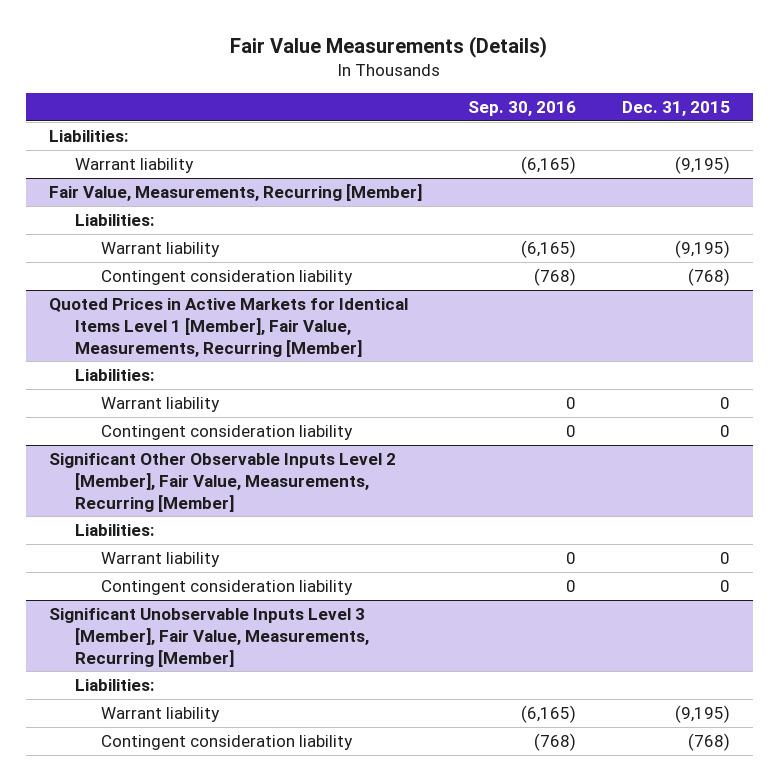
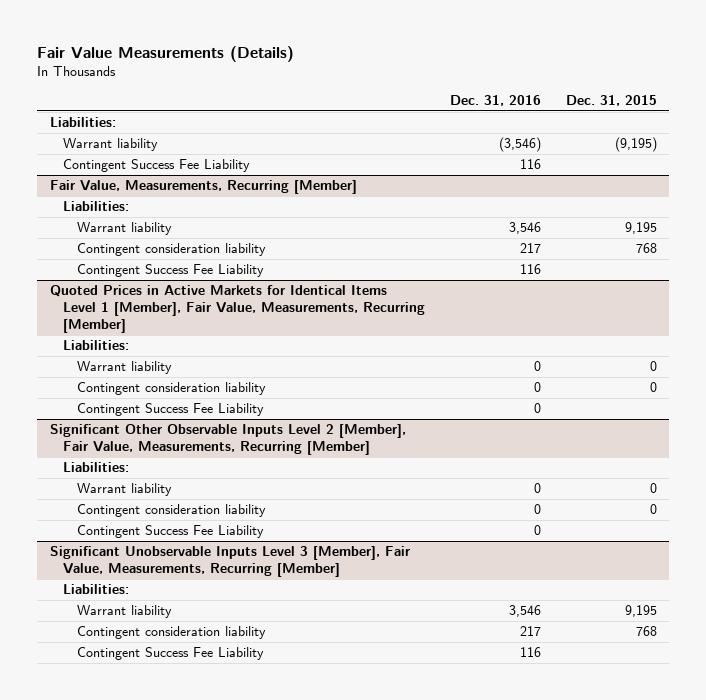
[467,101,576,117] Sep. 30, 2016 -> none
none -> [450,95,542,107] Dec. 31, 2016
none -> [63,159,251,173] Contingent Success Fee Liability
[674,239,730,258] (9,195) -> [624,222,657,235] 9,195
[687,267,730,286] (768) -> [635,243,657,254] 768
none -> [77,264,265,278] Contingent Success Fee Liability
none -> [77,403,265,417] Contingent Success Fee Liability
none -> [77,525,265,539] Contingent Success Fee Liability
[674,704,730,723] (9,195) -> [624,605,657,618] 9,195
[687,732,730,751] (768) -> [635,626,657,637] 768
none -> [77,647,265,661] Contingent Success Fee Liability

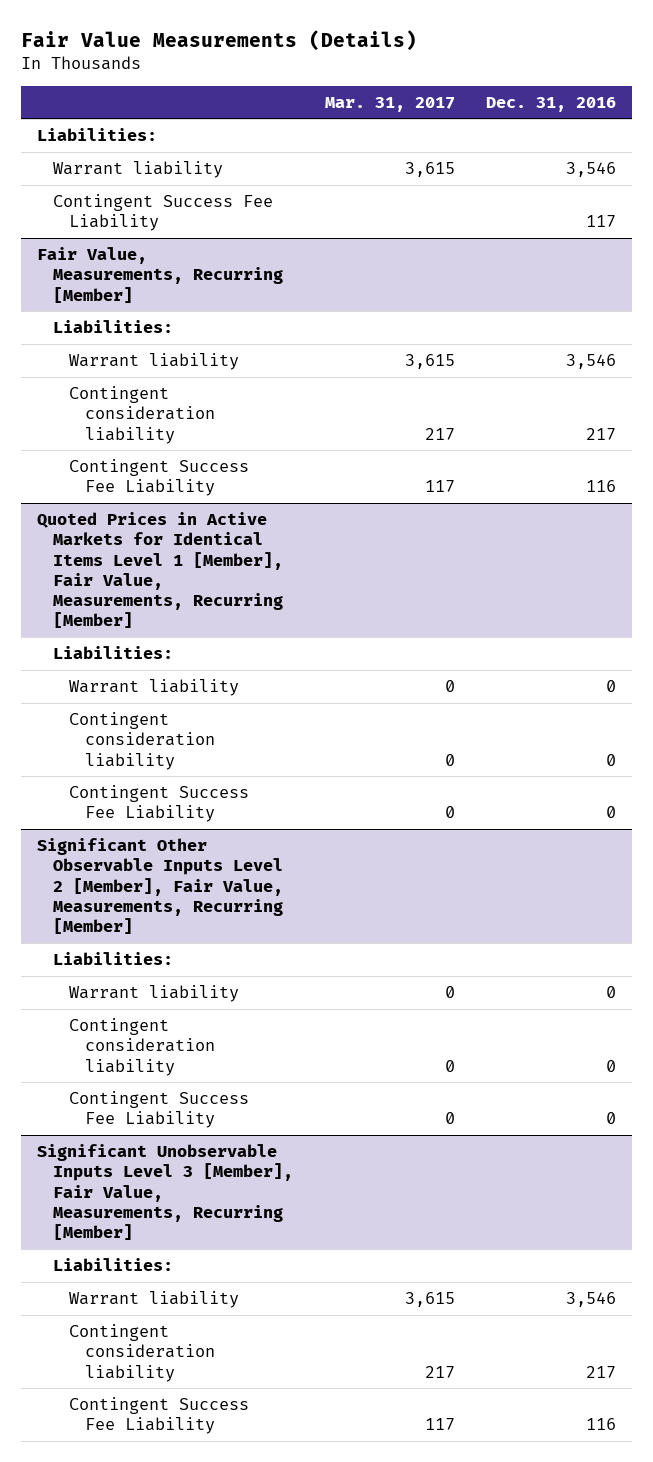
[565,95,657,107] Dec. 31, 2015 -> none
none -> [324,96,455,112] Mar. 31, 2017
[499,137,542,153] (3,546) -> [566,162,617,178] 3,546
[520,159,542,170] 116 -> [586,215,617,228] 117

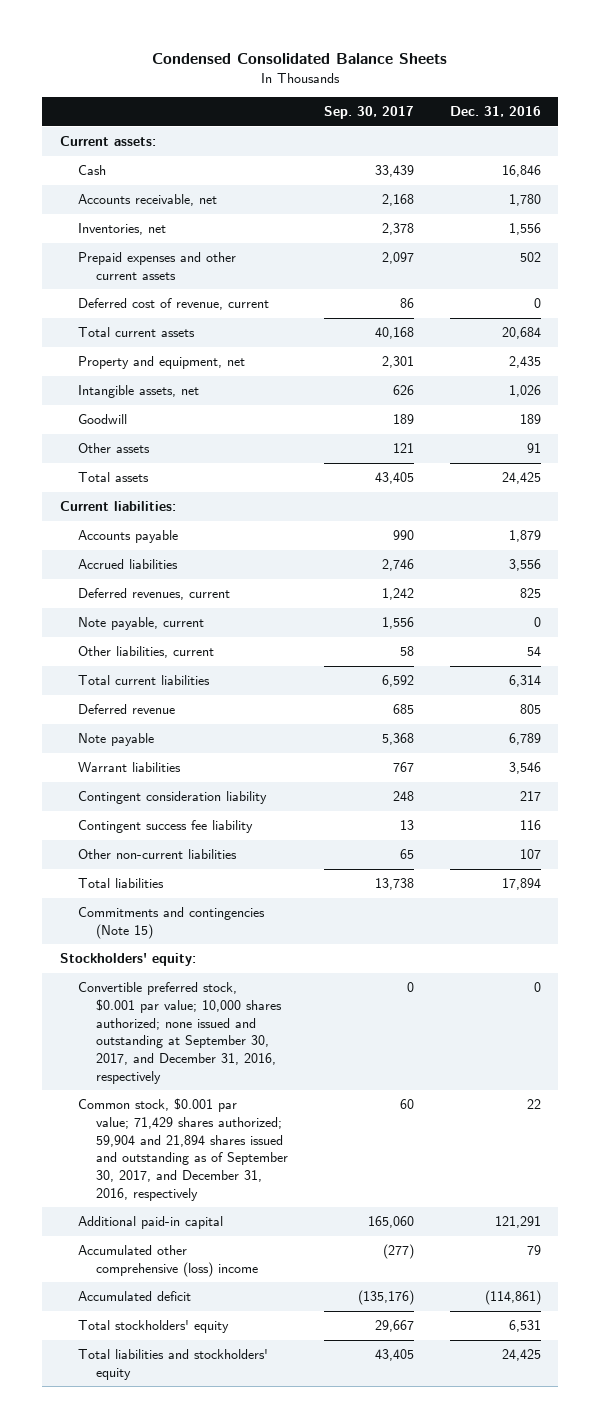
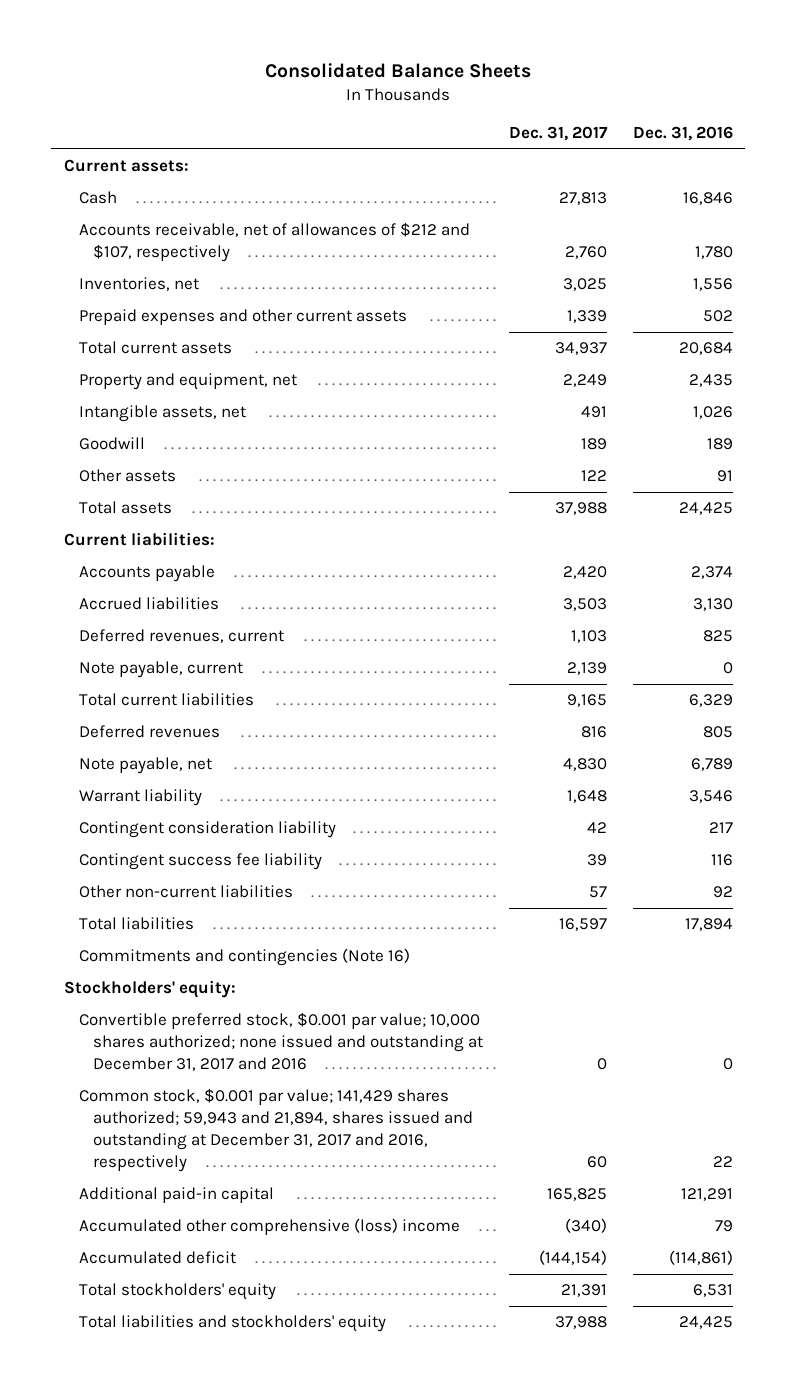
[152,52,448,64] Condensed Consolidated Balance Sheets -> [265,63,532,79] Consolidated Balance Sheets
[323,106,414,120] Sep. 30, 2017 -> none
none -> [508,126,608,142] Dec. 31, 2017
[78,194,218,207] Accounts receivable, net -> [78,222,470,263] Accounts receivable, net of allowances of $212 and $107, respectively
[78,298,270,311] Deferred cost of revenue, current -> none
[508,530,541,543] 1,879 -> [690,566,733,580] 2,374
[508,559,541,572] 3,556 -> [692,598,733,612] 3,130
[78,646,215,659] Other liabilities, current -> none
[508,675,541,688] 6,314 -> [688,694,733,708] 6,329
[78,704,176,715] Deferred revenue -> [78,725,220,739] Deferred revenues
[78,733,155,747] Note payable -> [78,757,212,775] Note payable, net
[78,762,182,773] Warrant liabilities -> [78,789,202,807] Warrant liability
[519,849,541,860] 107 -> [712,886,733,899] 92
[78,907,266,939] Commitments and contingencies (Note 15) -> [78,948,410,967] Commitments and contingencies (Note 16)
[78,982,283,1084] Convertible preferred stock, $0.001 par value; 10,000 shares authorized; none issued and outstanding at September 30, 2017, and December 31, 2016, respectively -> [78,1012,484,1071] Convertible preferred stock, $0.001 par value; 10,000 shares authorized; none issued and outstanding at December 31, 2017 and 2016
[78,1098,289,1201] Common stock, $0.001 par value; 71,429 shares authorized; 59,904 and 21,894 shares issued and outstanding as of September 30, 2017, and December 31, 2016, respectively -> [78,1088,474,1172] Common stock, $0.001 par value; 141,429 shares authorized; 59,943 and 21,894, shares issued and outstanding at December 31, 2017 and 2016, respectively

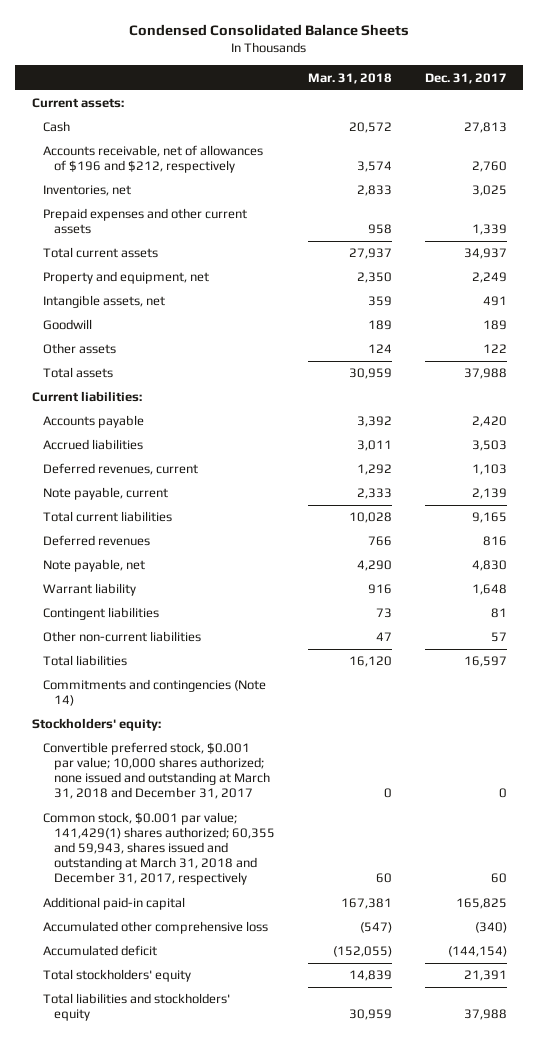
[265,63,532,79] Consolidated Balance Sheets -> [129,24,410,37] Condensed Consolidated Balance Sheets
[632,126,733,142] Dec. 31, 2016 -> none
none -> [307,72,392,84] Mar. 31, 2018
[78,222,470,263] Accounts receivable, net of allowances of $212 and $107, respectively -> [42,145,263,174] Accounts receivable, net of allowances of $196 and $212, respectively
[78,853,322,871] Contingent success fee liability -> none
[78,821,336,839] Contingent consideration liability -> [42,607,159,621] Contingent liabilities
[586,822,607,834] 42 -> [490,608,507,619] 81
[78,948,410,967] Commitments and contingencies (Note 16) -> [42,679,266,707] Commitments and contingencies (Note 14)
[78,1012,484,1071] Convertible preferred stock, $0.001 par value; 10,000 shares authorized; none issued and outstanding at December 31, 2017 and 2016 -> [42,742,270,800] Convertible preferred stock, $0.001 par value; 10,000 shares authorized; none issued and outstanding at March 31, 2018 and December 31, 2017
[78,1088,474,1172] Common stock, $0.001 par value; 141,429 shares authorized; 59,943 and 21,894, shares issued and outstanding at December 31, 2017 and 2016, respectively -> [42,812,275,886] Common stock, $0.001 par value; 141,429(1) shares authorized; 60,355 and 59,943, shares issued and outstanding at March 31, 2018 and December 31, 2017, respectively
[78,1218,460,1236] Accumulated other comprehensive (loss) income -> [42,921,268,935] Accumulated other comprehensive loss

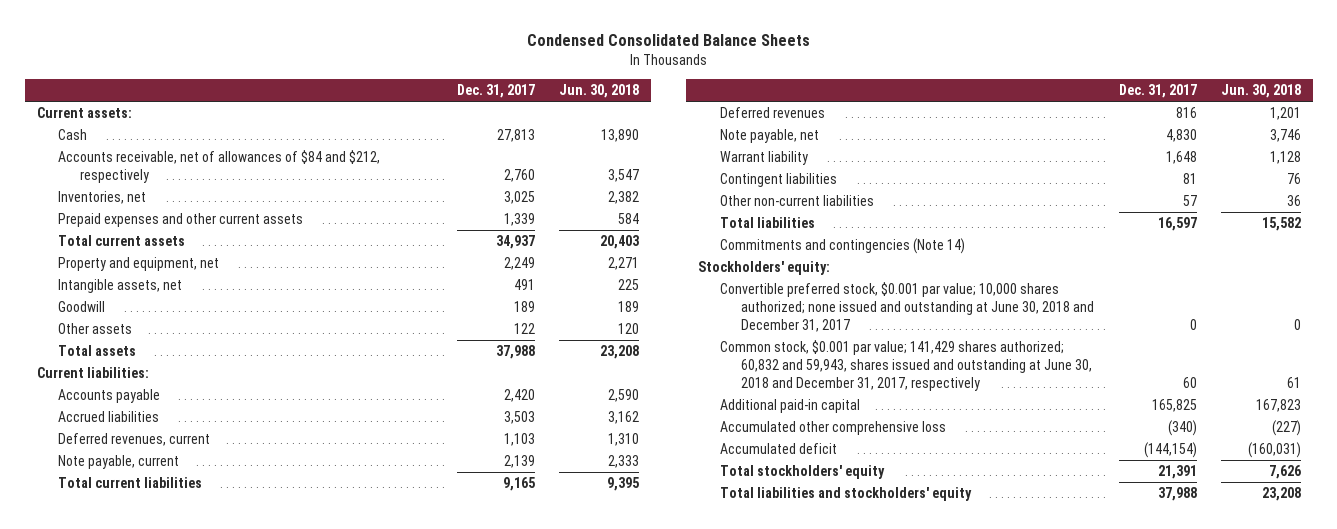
[307,72,392,84] Mar. 31, 2018 -> none
none -> [559,84,640,99] Jun. 30, 2018
[42,145,263,174] Accounts receivable, net of allowances of $196 and $212, respectively -> [58,150,381,183] Accounts receivable, net of allowances of $84 and $212, respectively
[42,742,270,800] Convertible preferred stock, $0.001 par value; 10,000 shares authorized; none issued and outstanding at March 31, 2018 and December 31, 2017 -> [719,282,1095,332] Convertible preferred stock, $0.001 par value; 10,000 shares authorized; none issued and outstanding at June 30, 2018 and December 31, 2017
[42,812,275,886] Common stock, $0.001 par value; 141,429(1) shares authorized; 60,355 and 59,943, shares issued and outstanding at March 31, 2018 and December 31, 2017, respectively -> [719,340,1093,391] Common stock, $0.001 par value; 141,429 shares authorized; 60,832 and 59,943, shares issued and outstanding at June 30, 2018 and December 31, 2017, respectively

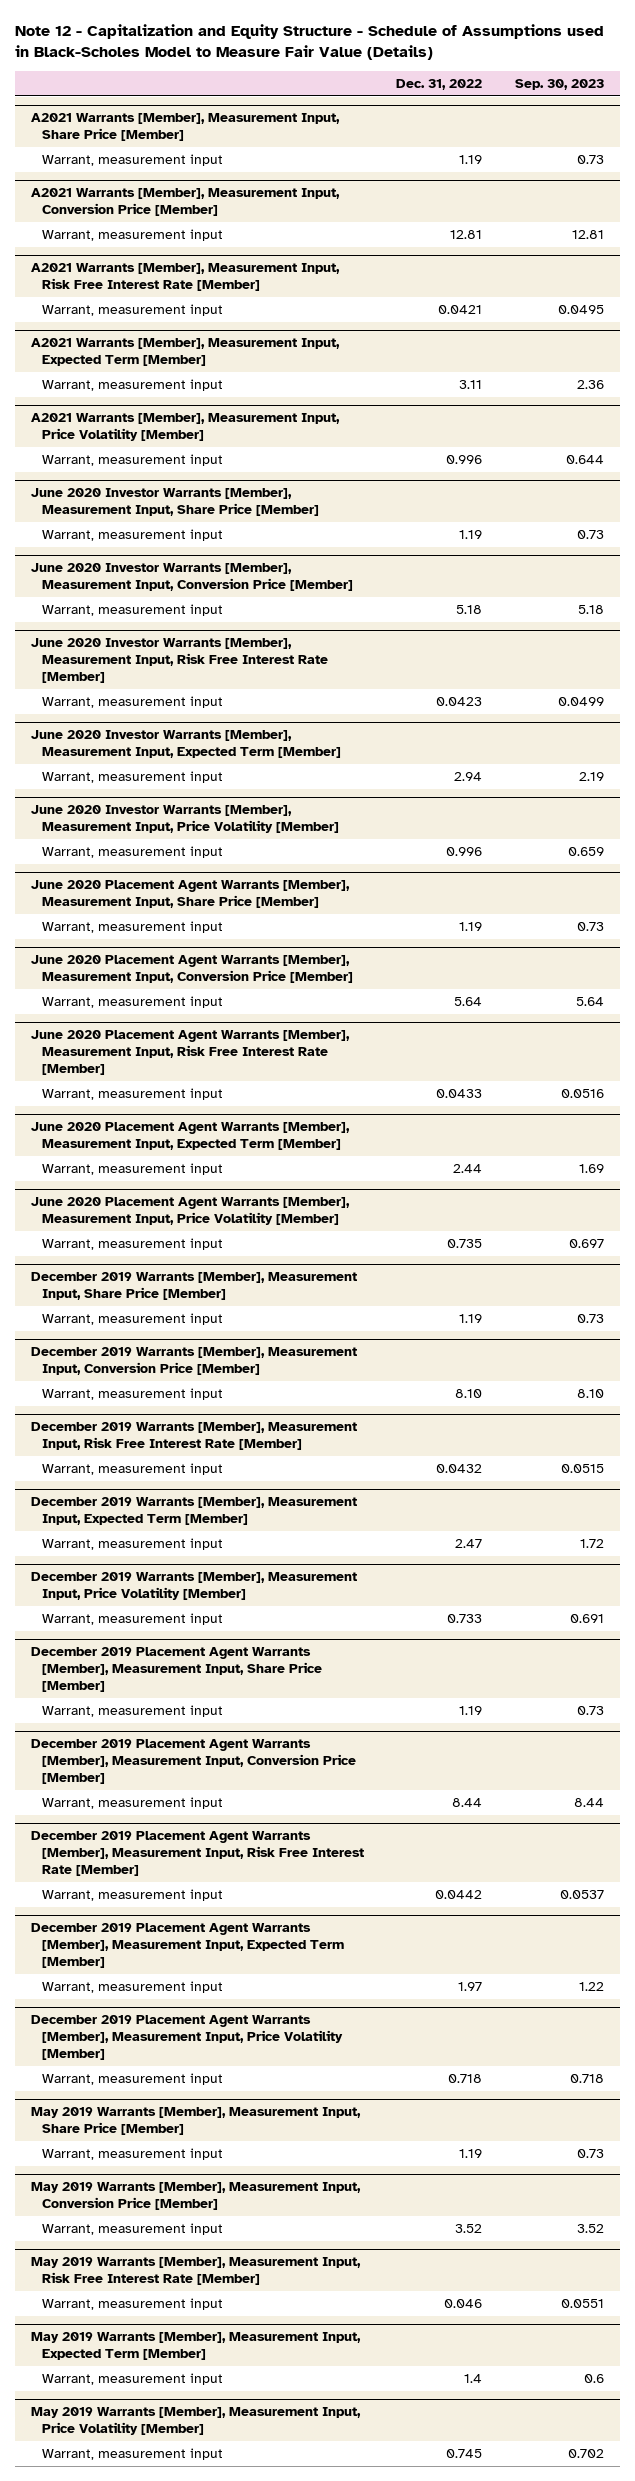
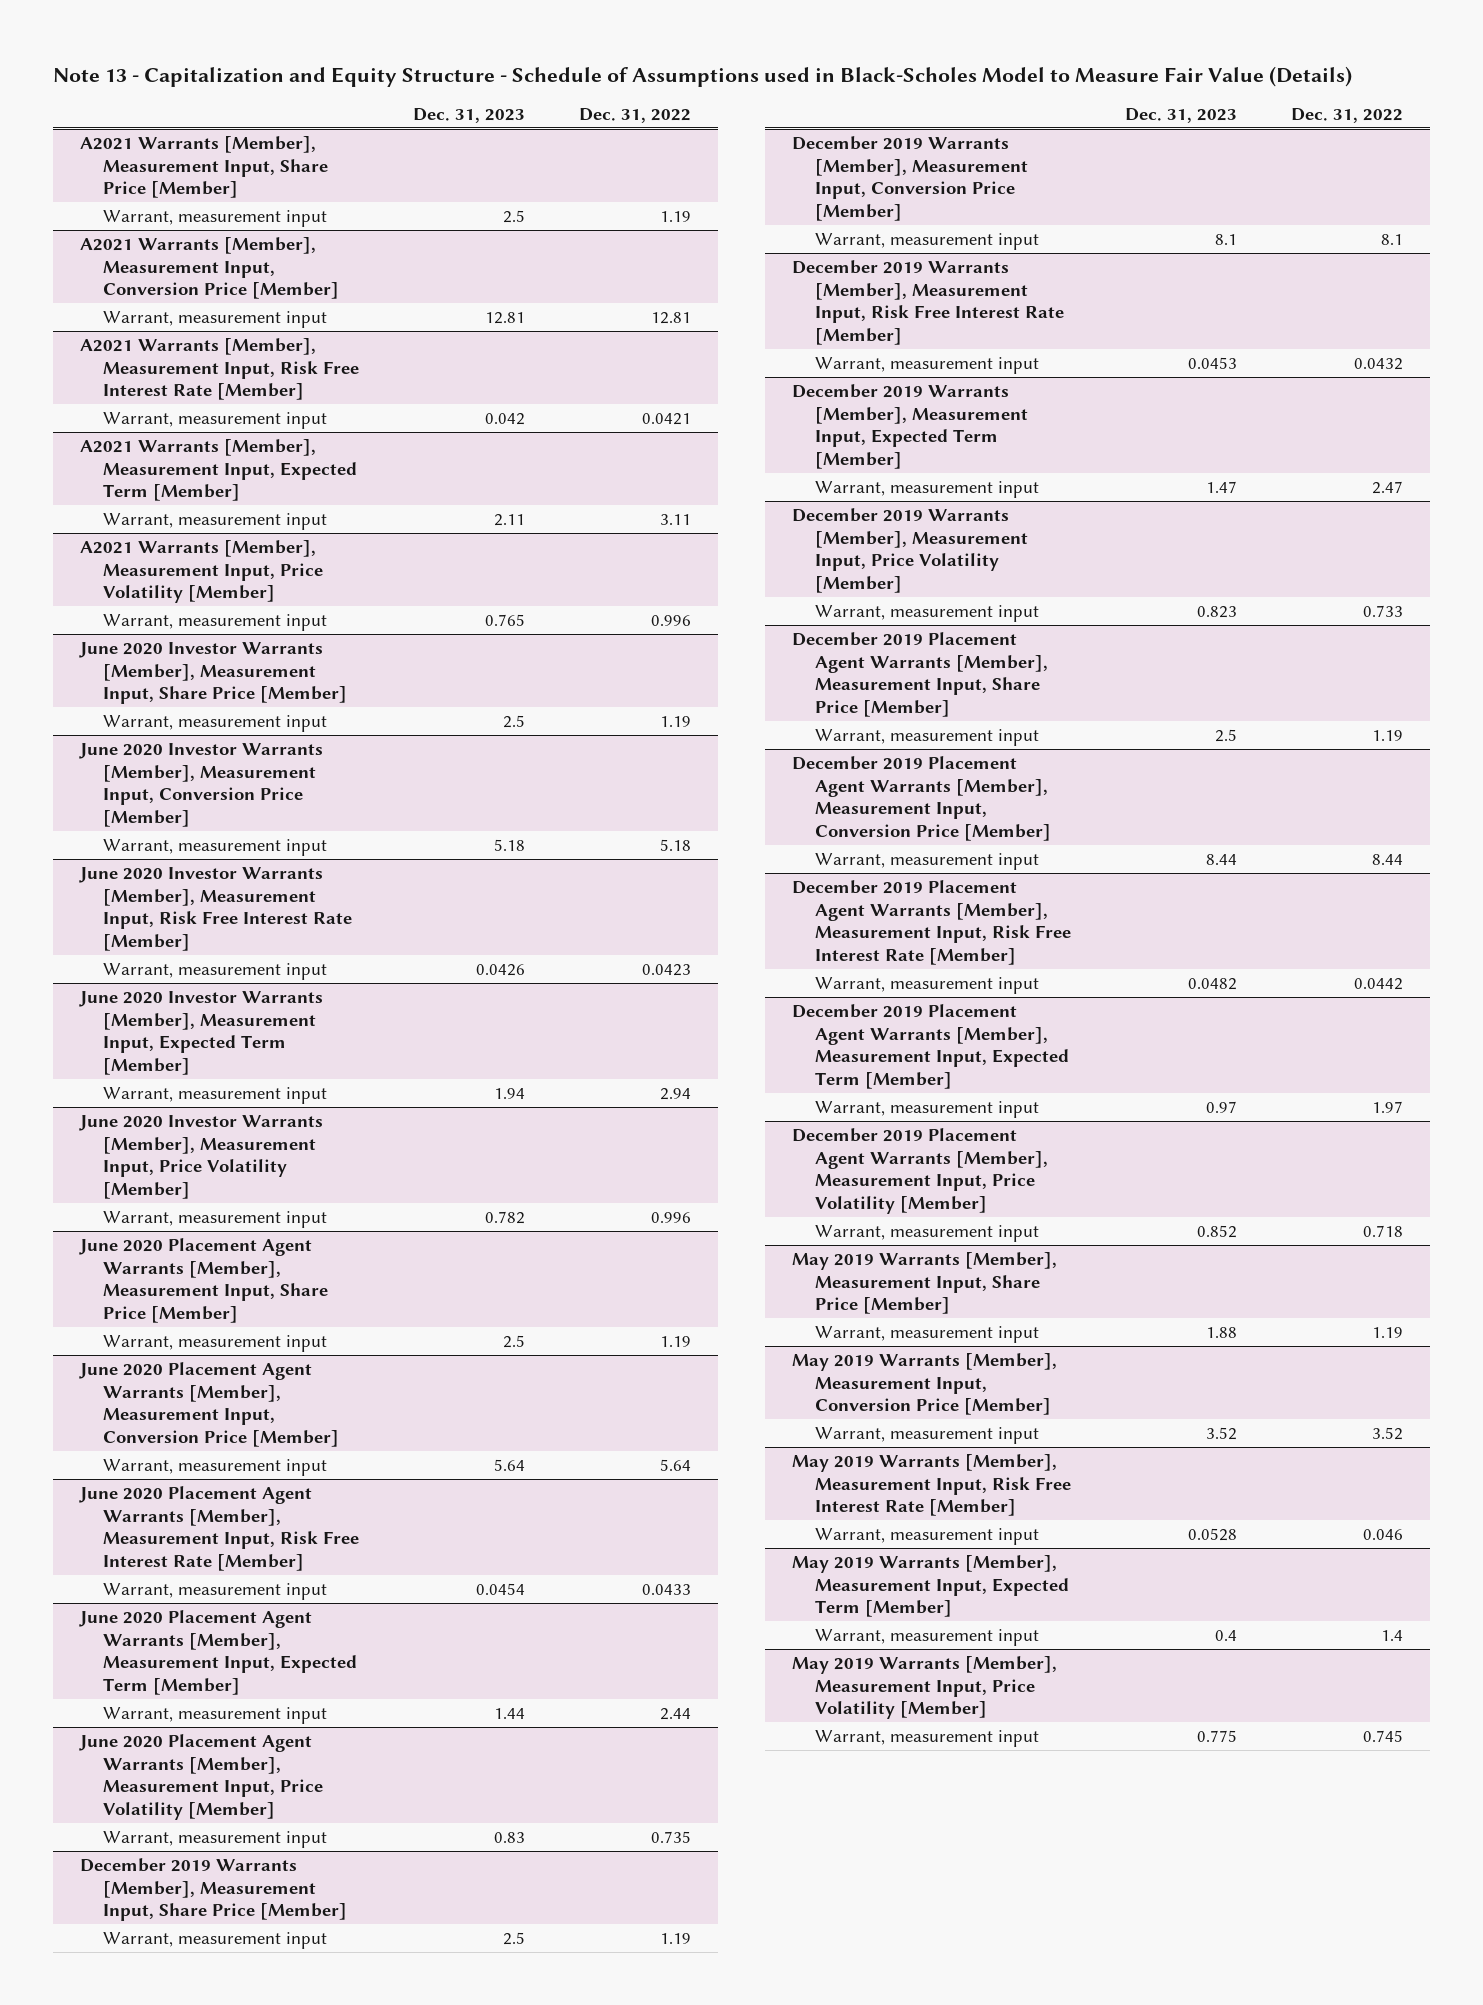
[14,24,604,61] Note 12 - Capitalization and Equity Structure - Schedule of Assumptions used in Black-Scholes Model to Measure Fair Value (Details) -> [52,65,1352,87] Note 13 - Capitalization and Equity Structure - Schedule of Assumptions used in Black-Scholes Model to Measure Fair Value (Details)
[514,78,604,90] Sep. 30, 2023 -> none
none -> [412,108,525,124] Dec. 31, 2023
[455,1389,483,1399] 8.10 -> [1380,233,1403,245] 8.1

